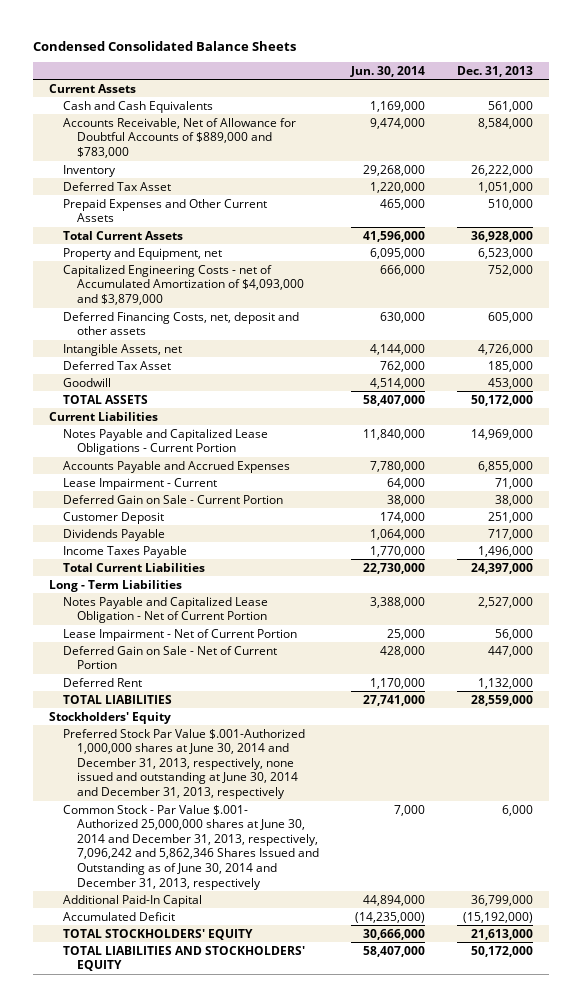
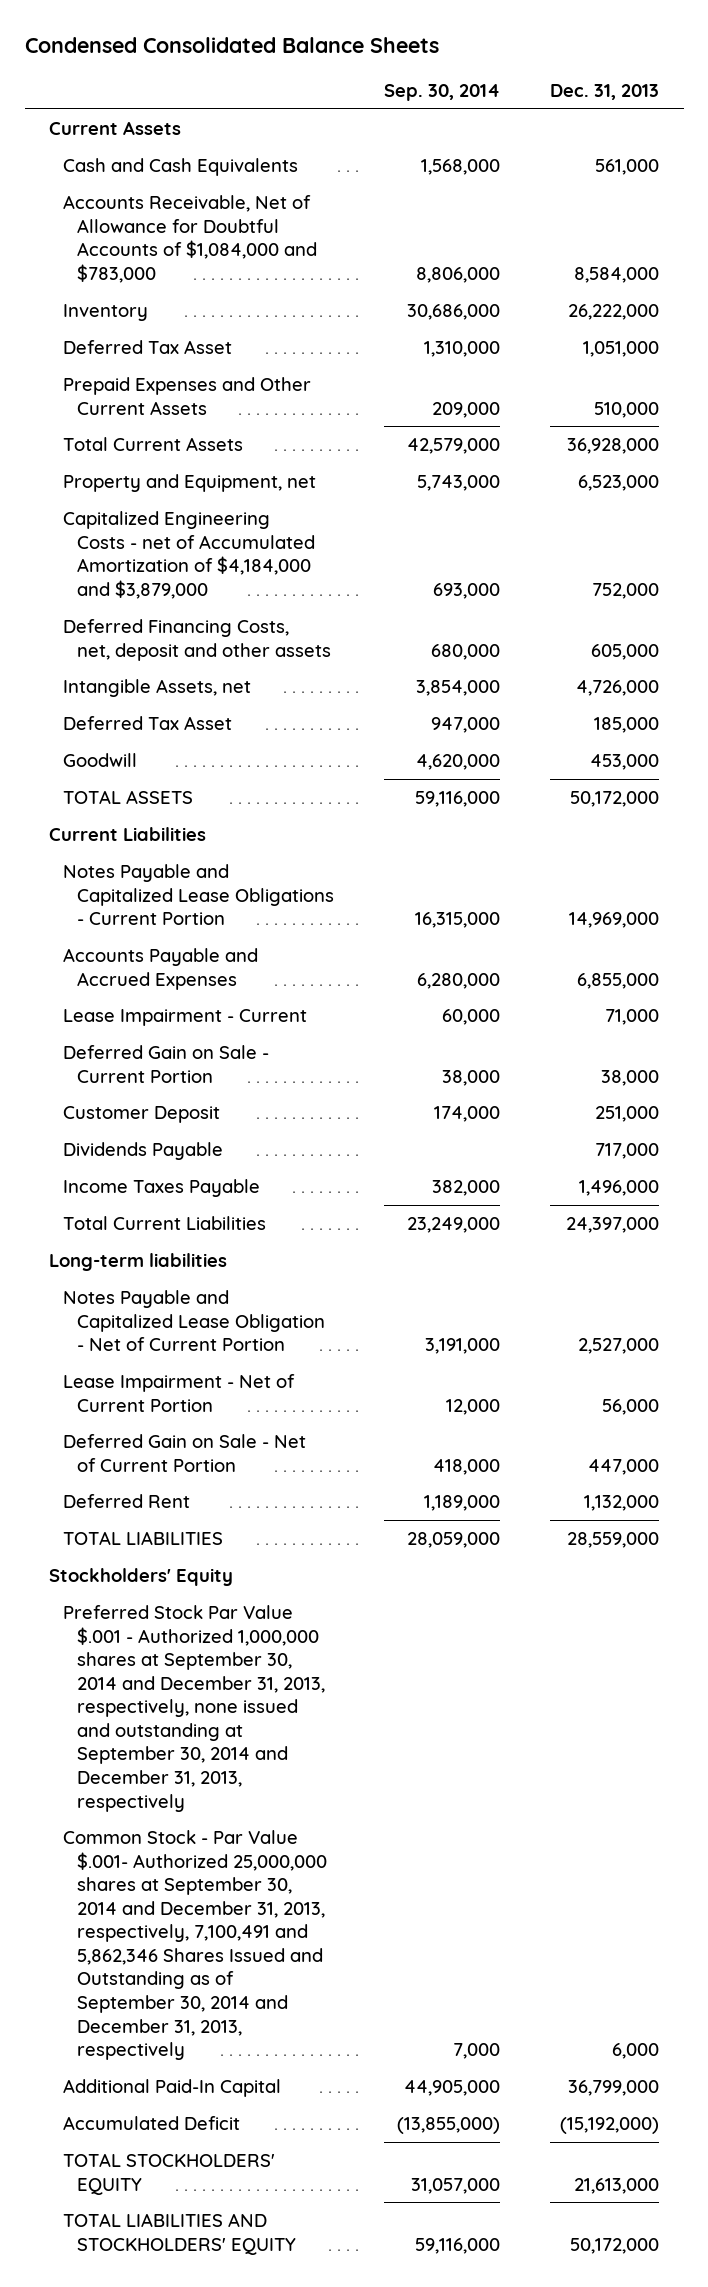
[350,65,426,77] Jun. 30, 2014 -> none
none -> [384,83,501,101] Sep. 30, 2014
[63,117,297,158] Accounts Receivable, Net of Allowance for Doubtful Accounts of $889,000 and $783,000 -> [63,194,318,283] Accounts Receivable, Net of Allowance for Doubtful Accounts of $1,084,000 and $783,000
[63,264,305,305] Capitalized Engineering Costs - net of Accumulated Amortization of $4,093,000 and $3,879,000 -> [63,510,316,599] Capitalized Engineering Costs - net of Accumulated Amortization of $4,184,000 and $3,879,000
[48,579,182,592] Long - Term Liabilities -> [49,1252,228,1271] Long-term liabilities
[63,728,306,800] Preferred Stock Par Value $.001-Authorized 1,000,000 shares at June 30, 2014 and December 31, 2013, respectively, none issued and outstanding at June 30, 2014 and December 31, 2013, respectively -> [63,1604,326,1812] Preferred Stock Par Value $.001 - Authorized 1,000,000 shares at September 30, 2014 and December 31, 2013, respectively, none issued and outstanding at September 30, 2014 and December 31, 2013, respectively
[63,804,320,890] Common Stock - Par Value $.001- Authorized 25,000,000 shares at June 30, 2014 and December 31, 2013, respectively, 7,096,242 and 5,862,346 Shares Issued and Outstanding as of June 30, 2014 and December 31, 2013, respectively -> [63,1829,328,2061] Common Stock - Par Value $.001- Authorized 25,000,000 shares at September 30, 2014 and December 31, 2013, respectively, 7,100,491 and 5,862,346 Shares Issued and Outstanding as of September 30, 2014 and December 31, 2013, respectively

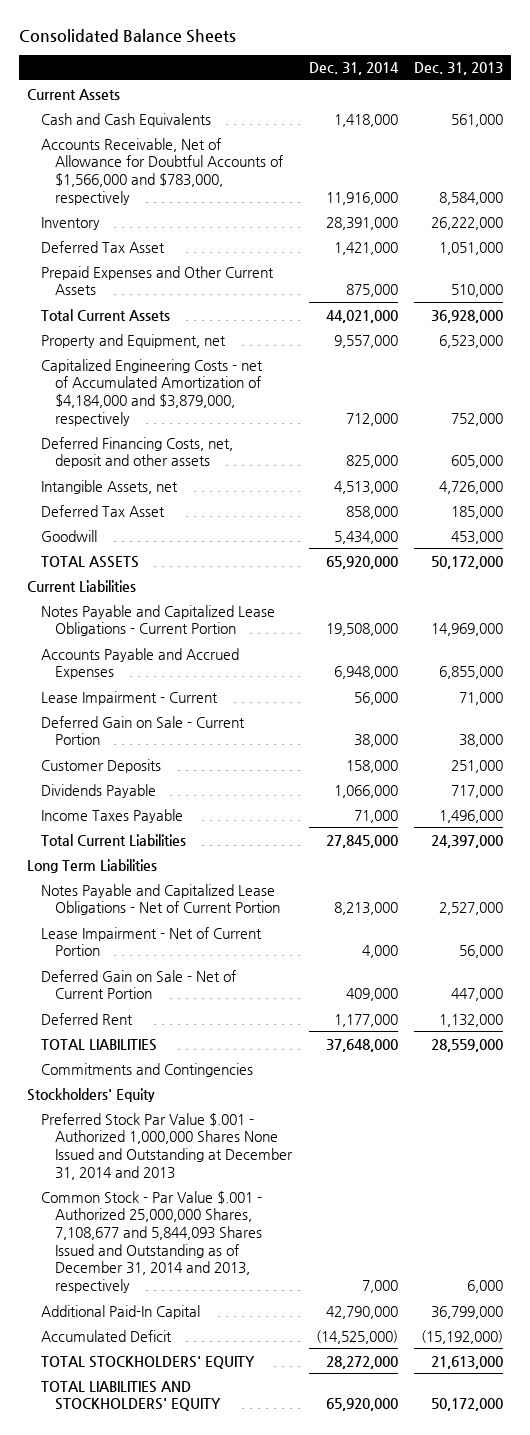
[24,37,439,54] Condensed Consolidated Balance Sheets -> [18,28,236,43] Consolidated Balance Sheets
[384,83,501,101] Sep. 30, 2014 -> none
none -> [308,62,399,76] Dec. 31, 2014
[63,194,318,283] Accounts Receivable, Net of Allowance for Doubtful Accounts of $1,084,000 and $783,000 -> [41,137,284,205] Accounts Receivable, Net of Allowance for Doubtful Accounts of $1,566,000 and $783,000, respectively
[63,510,316,599] Capitalized Engineering Costs - net of Accumulated Amortization of $4,184,000 and $3,879,000 -> [41,358,264,426] Capitalized Engineering Costs - net of Accumulated Amortization of $4,184,000 and $3,879,000, respectively
[63,1105,221,1123] Customer Deposit -> [41,758,162,773] Customer Deposits
[49,1252,228,1271] Long-term liabilities -> [26,858,157,873] Long Term Liabilities
[63,1289,326,1352] Notes Payable and Capitalized Lease Obligation - Net of Current Portion -> [41,883,281,916] Notes Payable and Capitalized Lease Obligations - Net of Current Portion
none -> [41,1062,254,1077] Commitments and Contingencies
[63,1604,326,1812] Preferred Stock Par Value $.001 - Authorized 1,000,000 shares at September 30, 2014 and December 31, 2013, respectively, none issued and outstanding at September 30, 2014 and December 31, 2013, respectively -> [41,1112,294,1180] Preferred Stock Par Value $.001 - Authorized 1,000,000 Shares None Issued and Outstanding at December 31, 2014 and 2013
[63,1829,328,2061] Common Stock - Par Value $.001- Authorized 25,000,000 shares at September 30, 2014 and December 31, 2013, respectively, 7,100,491 and 5,862,346 Shares Issued and Outstanding as of September 30, 2014 and December 31, 2013, respectively -> [41,1190,263,1293] Common Stock - Par Value $.001 - Authorized 25,000,000 Shares, 7,108,677 and 5,844,093 Shares Issued and Outstanding as of December 31, 2014 and 2013, respectively

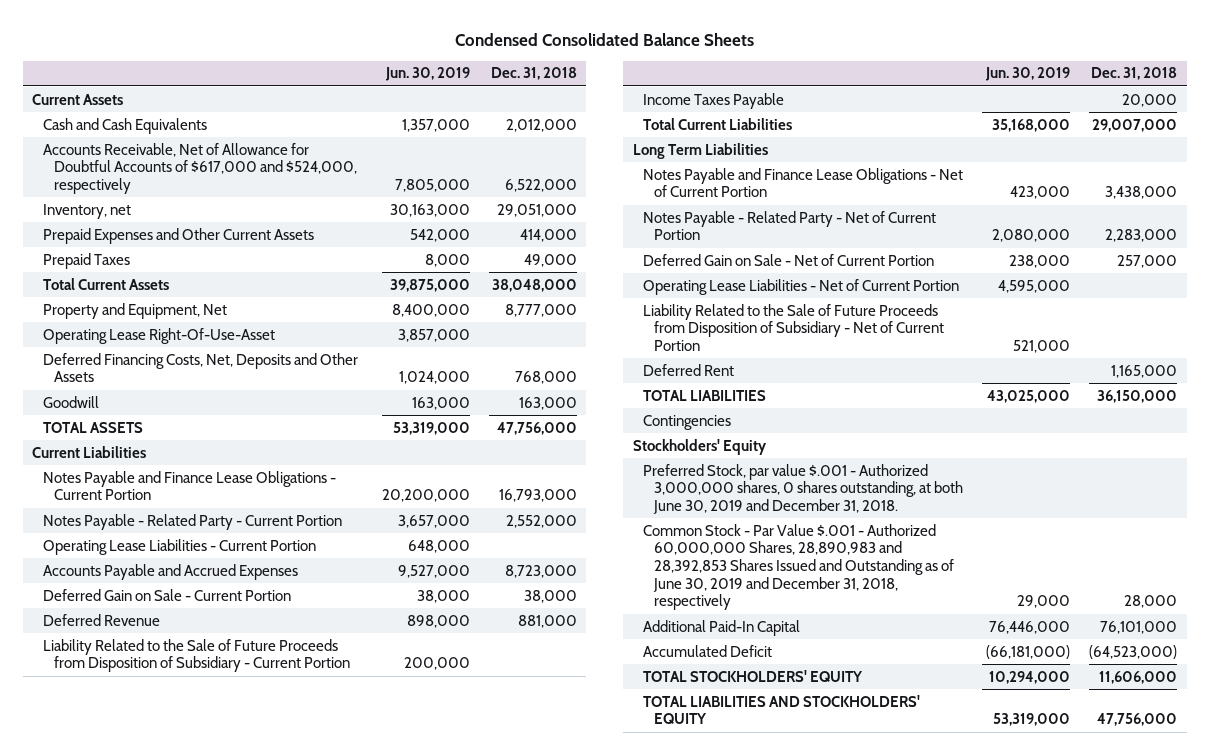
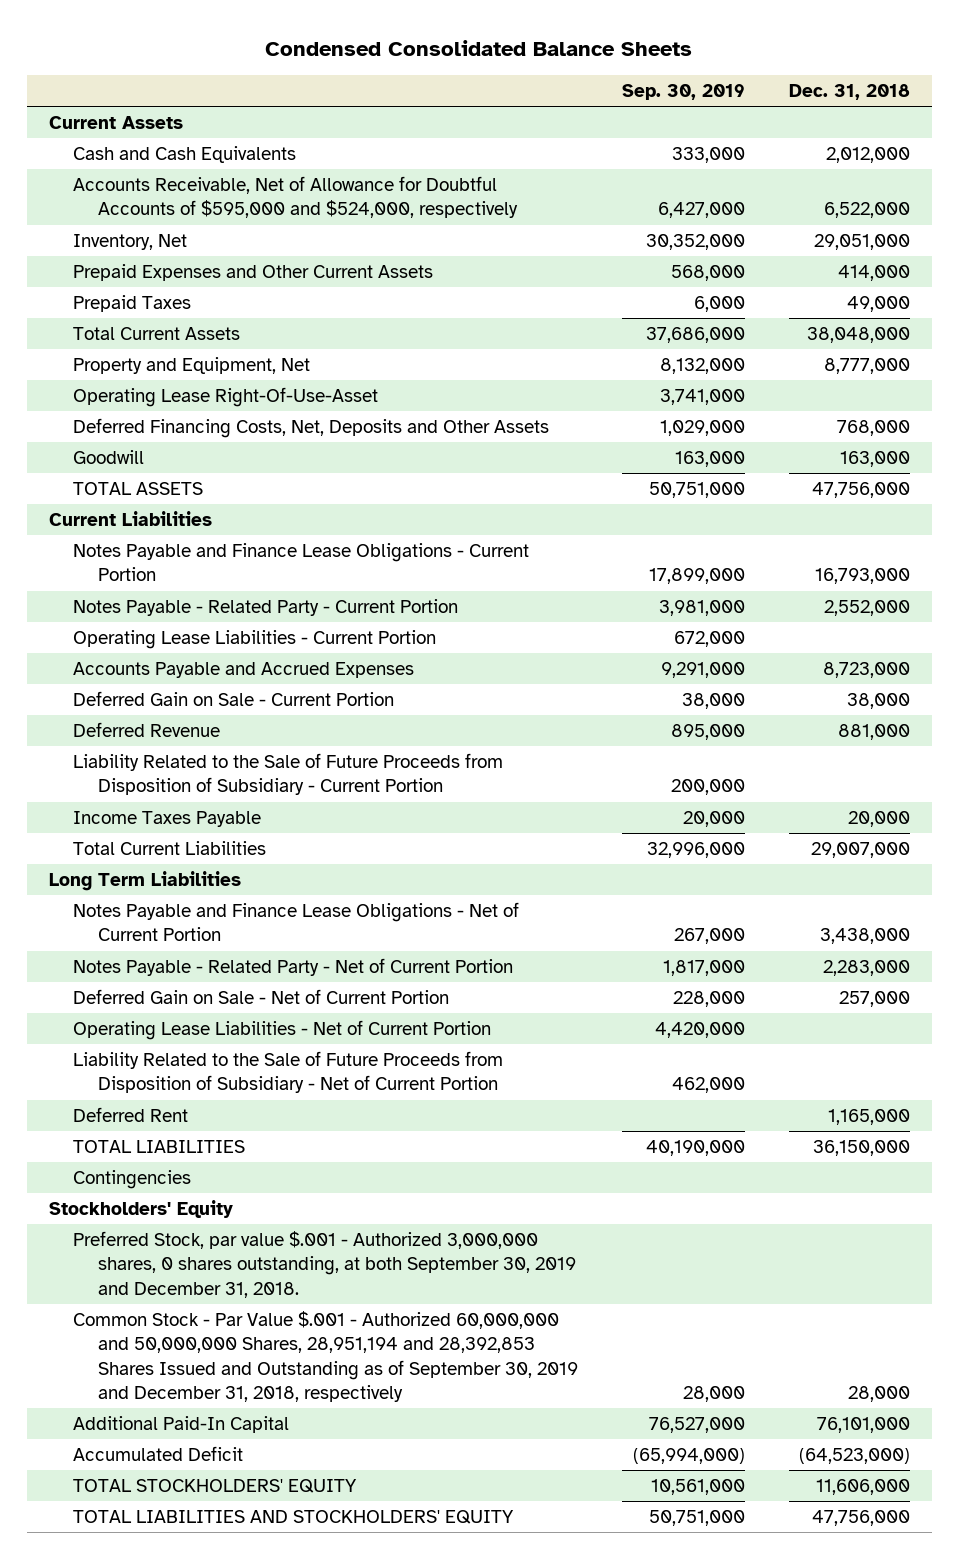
[384,67,470,82] Jun. 30, 2019 -> none
none -> [621,83,745,100] Sep. 30, 2019
[43,142,357,195] Accounts Receivable, Net of Allowance for Doubtful Accounts of $617,000 and $524,000, respectively -> [73,175,518,219] Accounts Receivable, Net of Allowance for Doubtful Accounts of $595,000 and $524,000, respectively
[43,203,132,219] Inventory, net -> [73,233,188,250] Inventory, Net
[643,463,964,515] Preferred Stock, par value $.001 - Authorized 3,000,000 shares, 0 shares outstanding, at both June 30, 2019 and December 31, 2018. -> [73,1230,576,1298] Preferred Stock, par value $.001 - Authorized 3,000,000 shares, 0 shares outstanding, at both September 30, 2019 and December 31, 2018.
[643,523,955,611] Common Stock - Par Value $.001 - Authorized 60,000,000 Shares, 28,890,983 and 28,392,853 Shares Issued and Outstanding as of June 30, 2019 and December 31, 2018, respectively -> [73,1310,578,1402] Common Stock - Par Value $.001 - Authorized 60,000,000 and 50,000,000 Shares, 28,951,194 and 28,392,853 Shares Issued and Outstanding as of September 30, 2019 and December 31, 2018, respectively

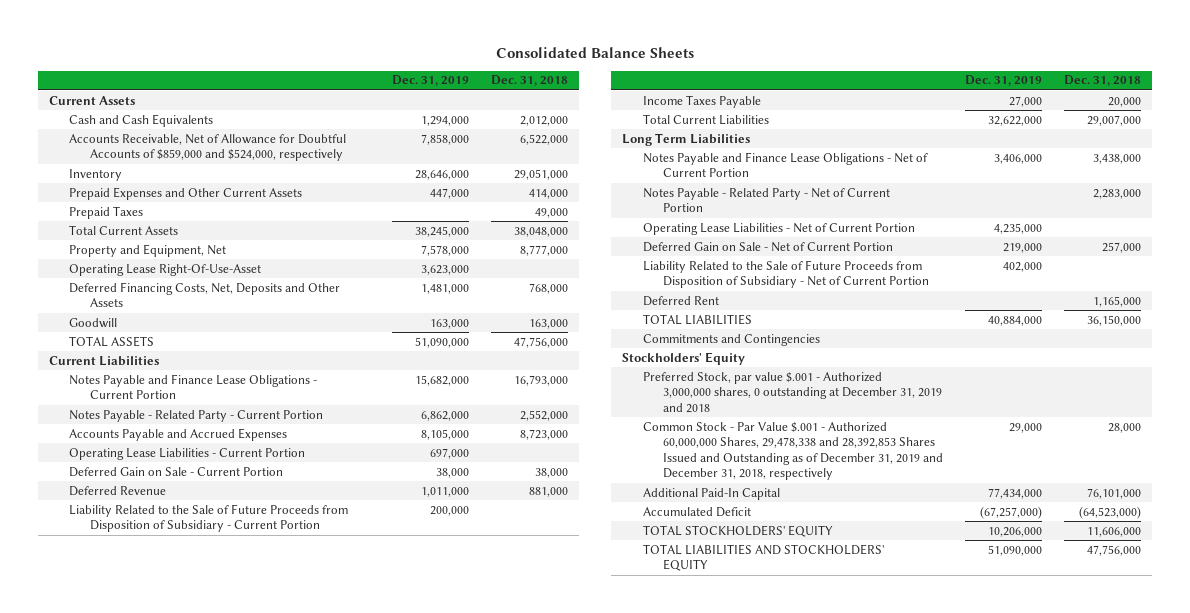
[265,40,693,57] Condensed Consolidated Balance Sheets -> [495,46,694,58] Consolidated Balance Sheets
[621,83,745,100] Sep. 30, 2019 -> none
none -> [391,75,469,87] Dec. 31, 2019
[73,175,518,219] Accounts Receivable, Net of Allowance for Doubtful Accounts of $595,000 and $524,000, respectively -> [69,133,347,162] Accounts Receivable, Net of Allowance for Doubtful Accounts of $859,000 and $524,000, respectively
[73,233,188,250] Inventory, Net -> [69,168,123,181] Inventory
[73,629,437,649] Operating Lease Liabilities - Current Portion -> [69,447,306,460] Operating Lease Liabilities - Current Portion
[73,988,450,1004] Deferred Gain on Sale - Net of Current Portion -> [642,241,893,252] Deferred Gain on Sale - Net of Current Portion
[73,1169,192,1189] Contingencies -> [642,333,820,346] Commitments and Contingencies
[73,1230,576,1298] Preferred Stock, par value $.001 - Authorized 3,000,000 shares, 0 shares outstanding, at both September 30, 2019 and December 31, 2018. -> [642,371,943,413] Preferred Stock, par value $.001 - Authorized 3,000,000 shares, 0 outstanding at December 31, 2019 and 2018
[73,1310,578,1402] Common Stock - Par Value $.001 - Authorized 60,000,000 and 50,000,000 Shares, 28,951,194 and 28,392,853 Shares Issued and Outstanding as of September 30, 2019 and December 31, 2018, respectively -> [642,421,944,481] Common Stock - Par Value $.001 - Authorized 60,000,000 Shares, 29,478,338 and 28,392,853 Shares Issued and Outstanding as of December 31, 2019 and December 31, 2018, respectively

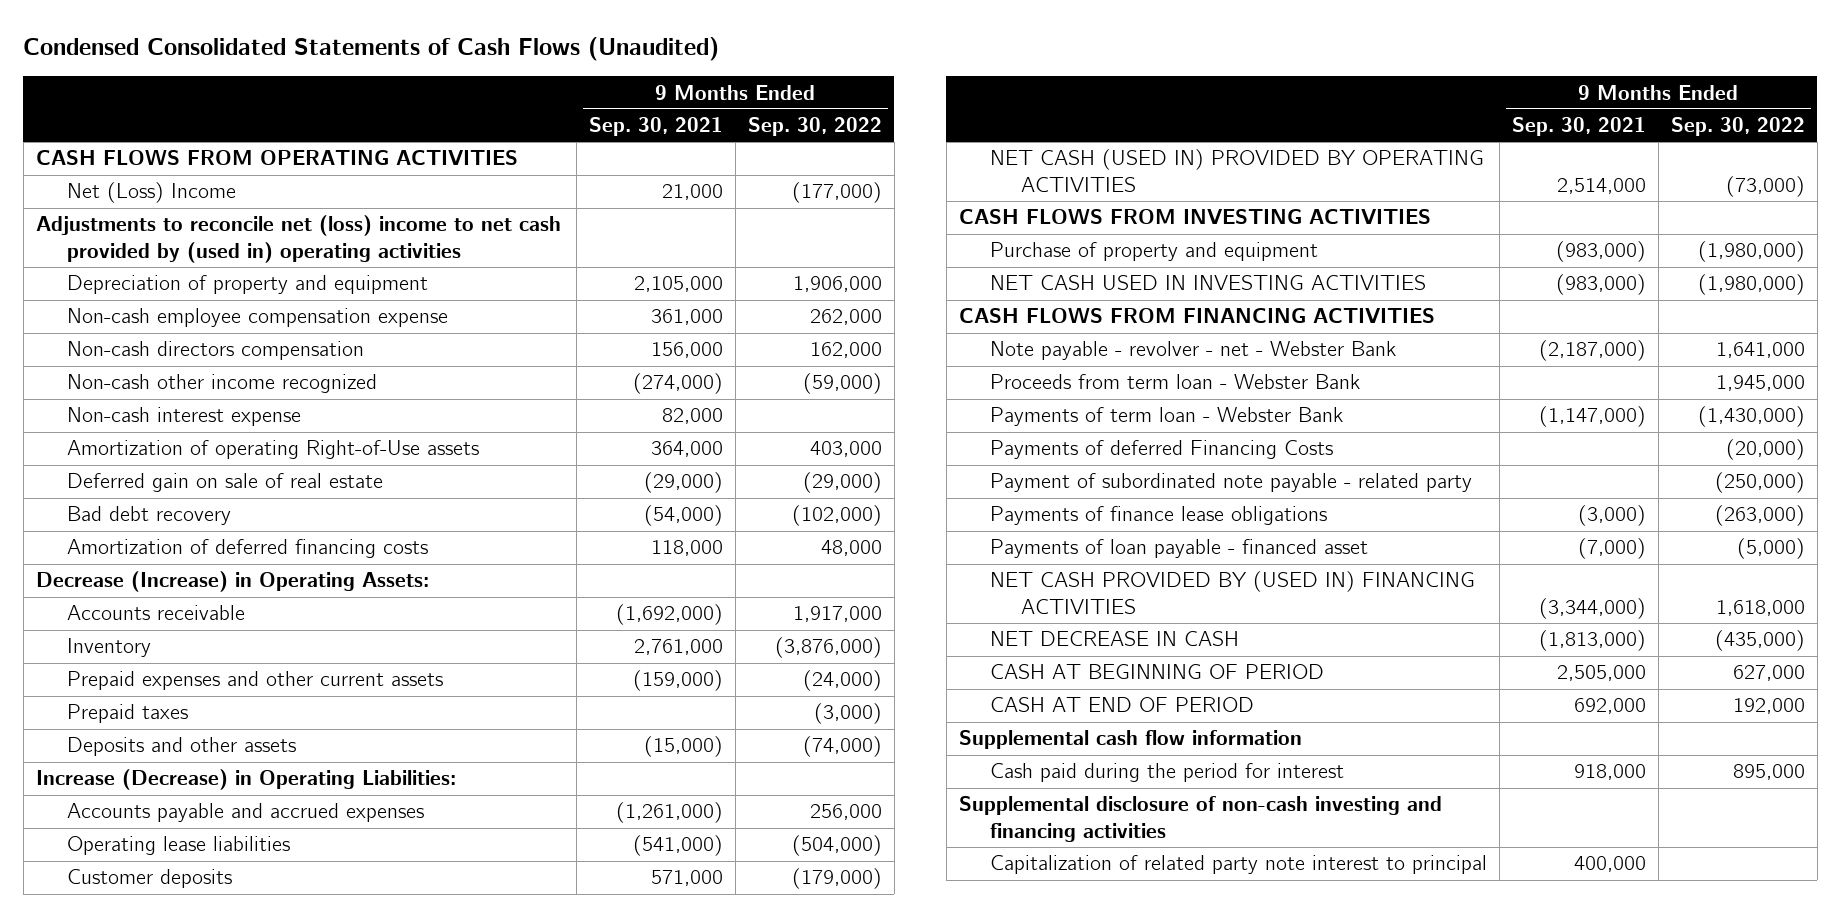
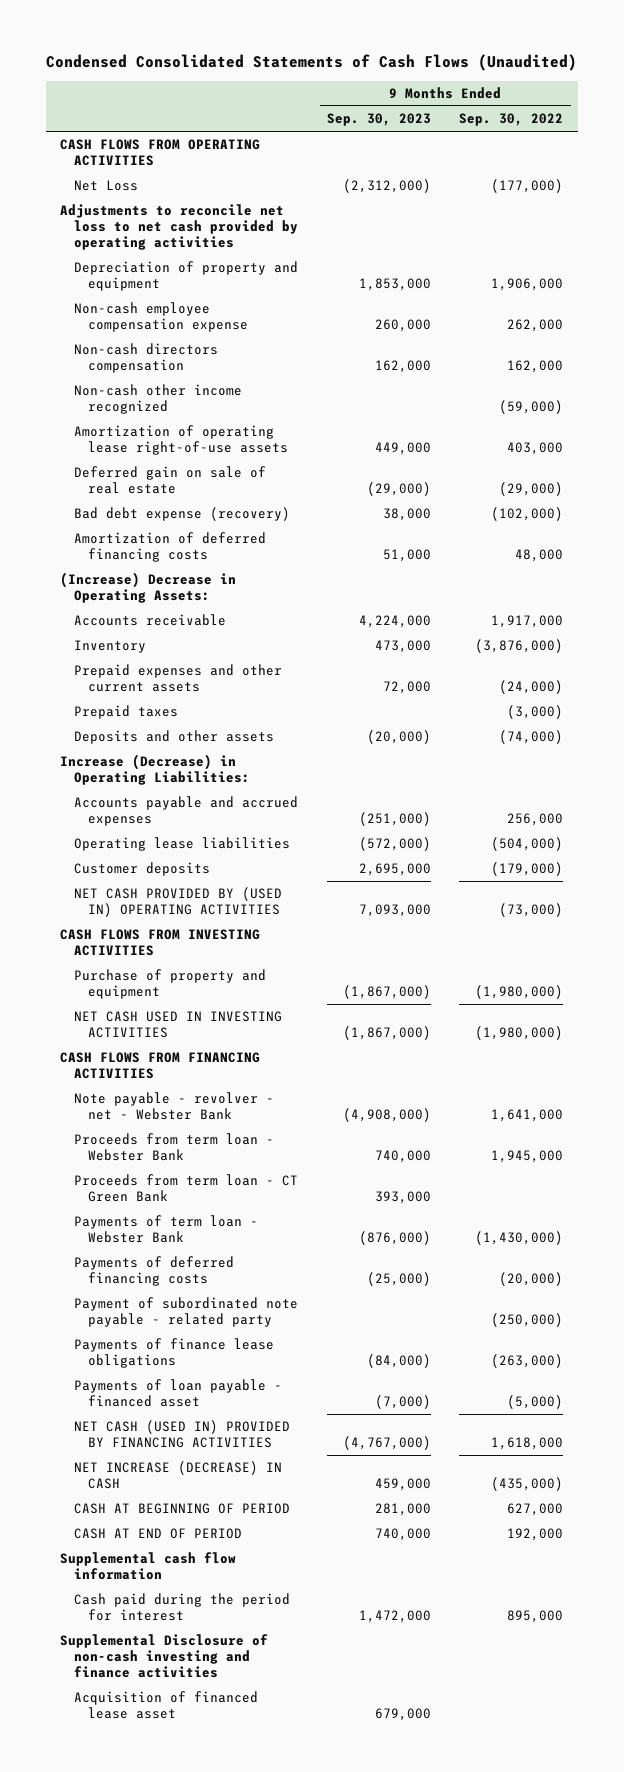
[588,117,723,137] Sep. 30, 2021 -> none
none -> [326,113,431,127] Sep. 30, 2023
[66,182,236,204] Net (Loss) Income -> [73,180,138,192] Net Loss
[35,215,561,263] Adjustments to reconcile net (loss) income to net cash provided by (used in) operating activities -> [60,204,298,251] Adjustments to reconcile net loss to net cash provided by operating activities
[66,407,301,427] Non-cash interest expense -> none
[66,440,479,460] Amortization of operating Right-of-Use assets -> [73,425,288,456] Amortization of operating lease right-of-use assets
[66,506,231,526] Bad debt recovery -> [73,507,290,522] Bad debt expense (recovery)
[35,571,429,593] Decrease (Increase) in Operating Assets: -> [60,572,237,604] (Increase) Decrease in Operating Assets:
[989,149,1484,192] NET CASH (USED IN) PROVIDED BY OPERATING ACTIVITIES -> [73,887,282,918] NET CASH PROVIDED BY (USED IN) OPERATING ACTIVITIES
none -> [73,1174,298,1203] Proceeds from term loan - CT Green Bank
[989,440,1333,460] Payments of deferred Financing Costs -> [73,1256,234,1287] Payments of deferred financing costs
[989,571,1475,614] NET CASH PROVIDED BY (USED IN) FINANCING ACTIVITIES -> [73,1420,290,1449] NET CASH (USED IN) PROVIDED BY FINANCING ACTIVITIES
[989,631,1239,647] NET DECREASE IN CASH -> [73,1461,282,1490] NET INCREASE (DECREASE) IN CASH
[989,855,1487,875] Capitalization of related party note interest to principal -> none
[958,796,1442,842] Supplemental disclosure of non-cash investing and financing activities -> [60,1634,269,1679] Supplemental Disclosure of non-cash investing and finance activities
none -> [73,1691,258,1720] Acquisition of financed lease asset

